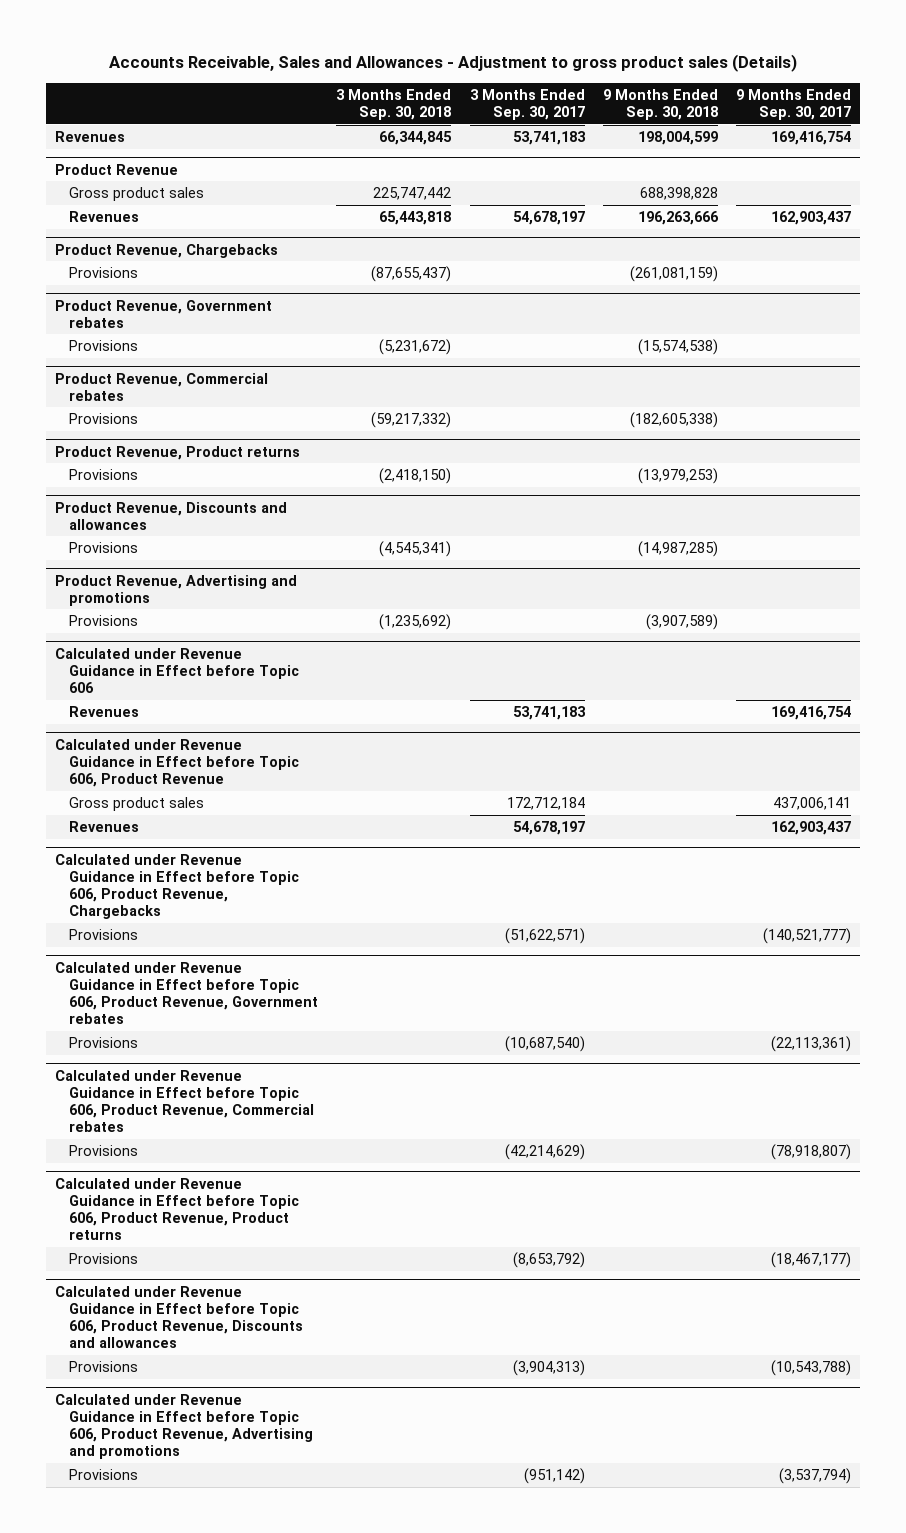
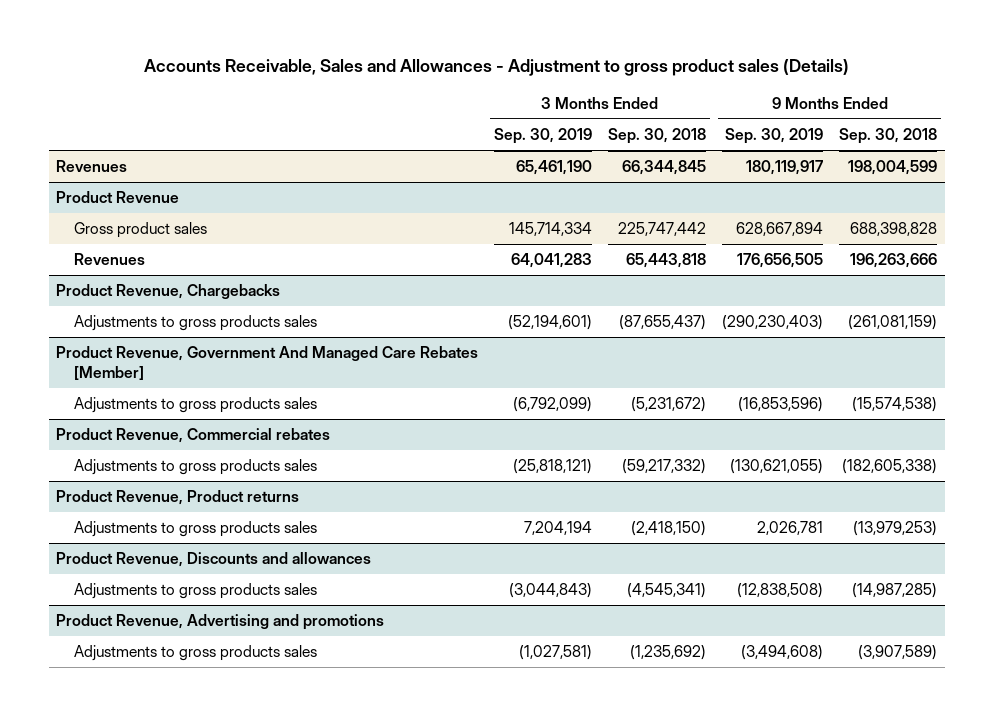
[469,88,585,121] 3 Months Ended Sep. 30, 2017 -> none
[736,88,852,121] 9 Months Ended Sep. 30, 2017 -> none
none -> [494,128,593,145] Sep. 30, 2019
none -> [725,128,824,145] Sep. 30, 2019
[69,266,139,278] Provisions -> [74,315,318,332] Adjustments to gross products sales
[54,299,272,328] Product Revenue, Government rebates -> [56,346,479,380] Product Revenue, Government And Managed Care Rebates [Member]
[69,339,139,351] Provisions -> [74,397,318,414] Adjustments to gross products sales
[69,412,139,424] Provisions -> [74,459,318,476] Adjustments to gross products sales
[69,468,139,480] Provisions -> [74,521,318,538] Adjustments to gross products sales
[69,541,139,553] Provisions -> [74,583,318,600] Adjustments to gross products sales
[54,647,300,694] Calculated under Revenue Guidance in Effect before Topic 606 -> none
[69,705,140,717] Revenues -> none
[54,738,300,788] Calculated under Revenue Guidance in Effect before Topic 606, Product Revenue -> none
[69,796,205,811] Gross product sales -> none
[69,820,140,832] Revenues -> none
[54,853,300,920] Calculated under Revenue Guidance in Effect before Topic 606, Product Revenue, Chargebacks -> none
[69,928,139,940] Provisions -> none
[54,961,319,1025] Calculated under Revenue Guidance in Effect before Topic 606, Product Revenue, Government rebates -> none
[69,1036,139,1048] Provisions -> none
[54,1069,315,1133] Calculated under Revenue Guidance in Effect before Topic 606, Product Revenue, Commercial rebates -> none
[69,1144,139,1156] Provisions -> none
[54,1177,300,1241] Calculated under Revenue Guidance in Effect before Topic 606, Product Revenue, Product returns -> none
[69,1252,139,1264] Provisions -> none
[54,1285,304,1349] Calculated under Revenue Guidance in Effect before Topic 606, Product Revenue, Discounts and allowances -> none
[69,1360,139,1372] Provisions -> none
[54,1393,314,1460] Calculated under Revenue Guidance in Effect before Topic 606, Product Revenue, Advertising and promotions -> none
[69,1468,139,1480] Provisions -> none
[69,614,139,626] Provisions -> [74,645,318,662] Adjustments to gross products sales

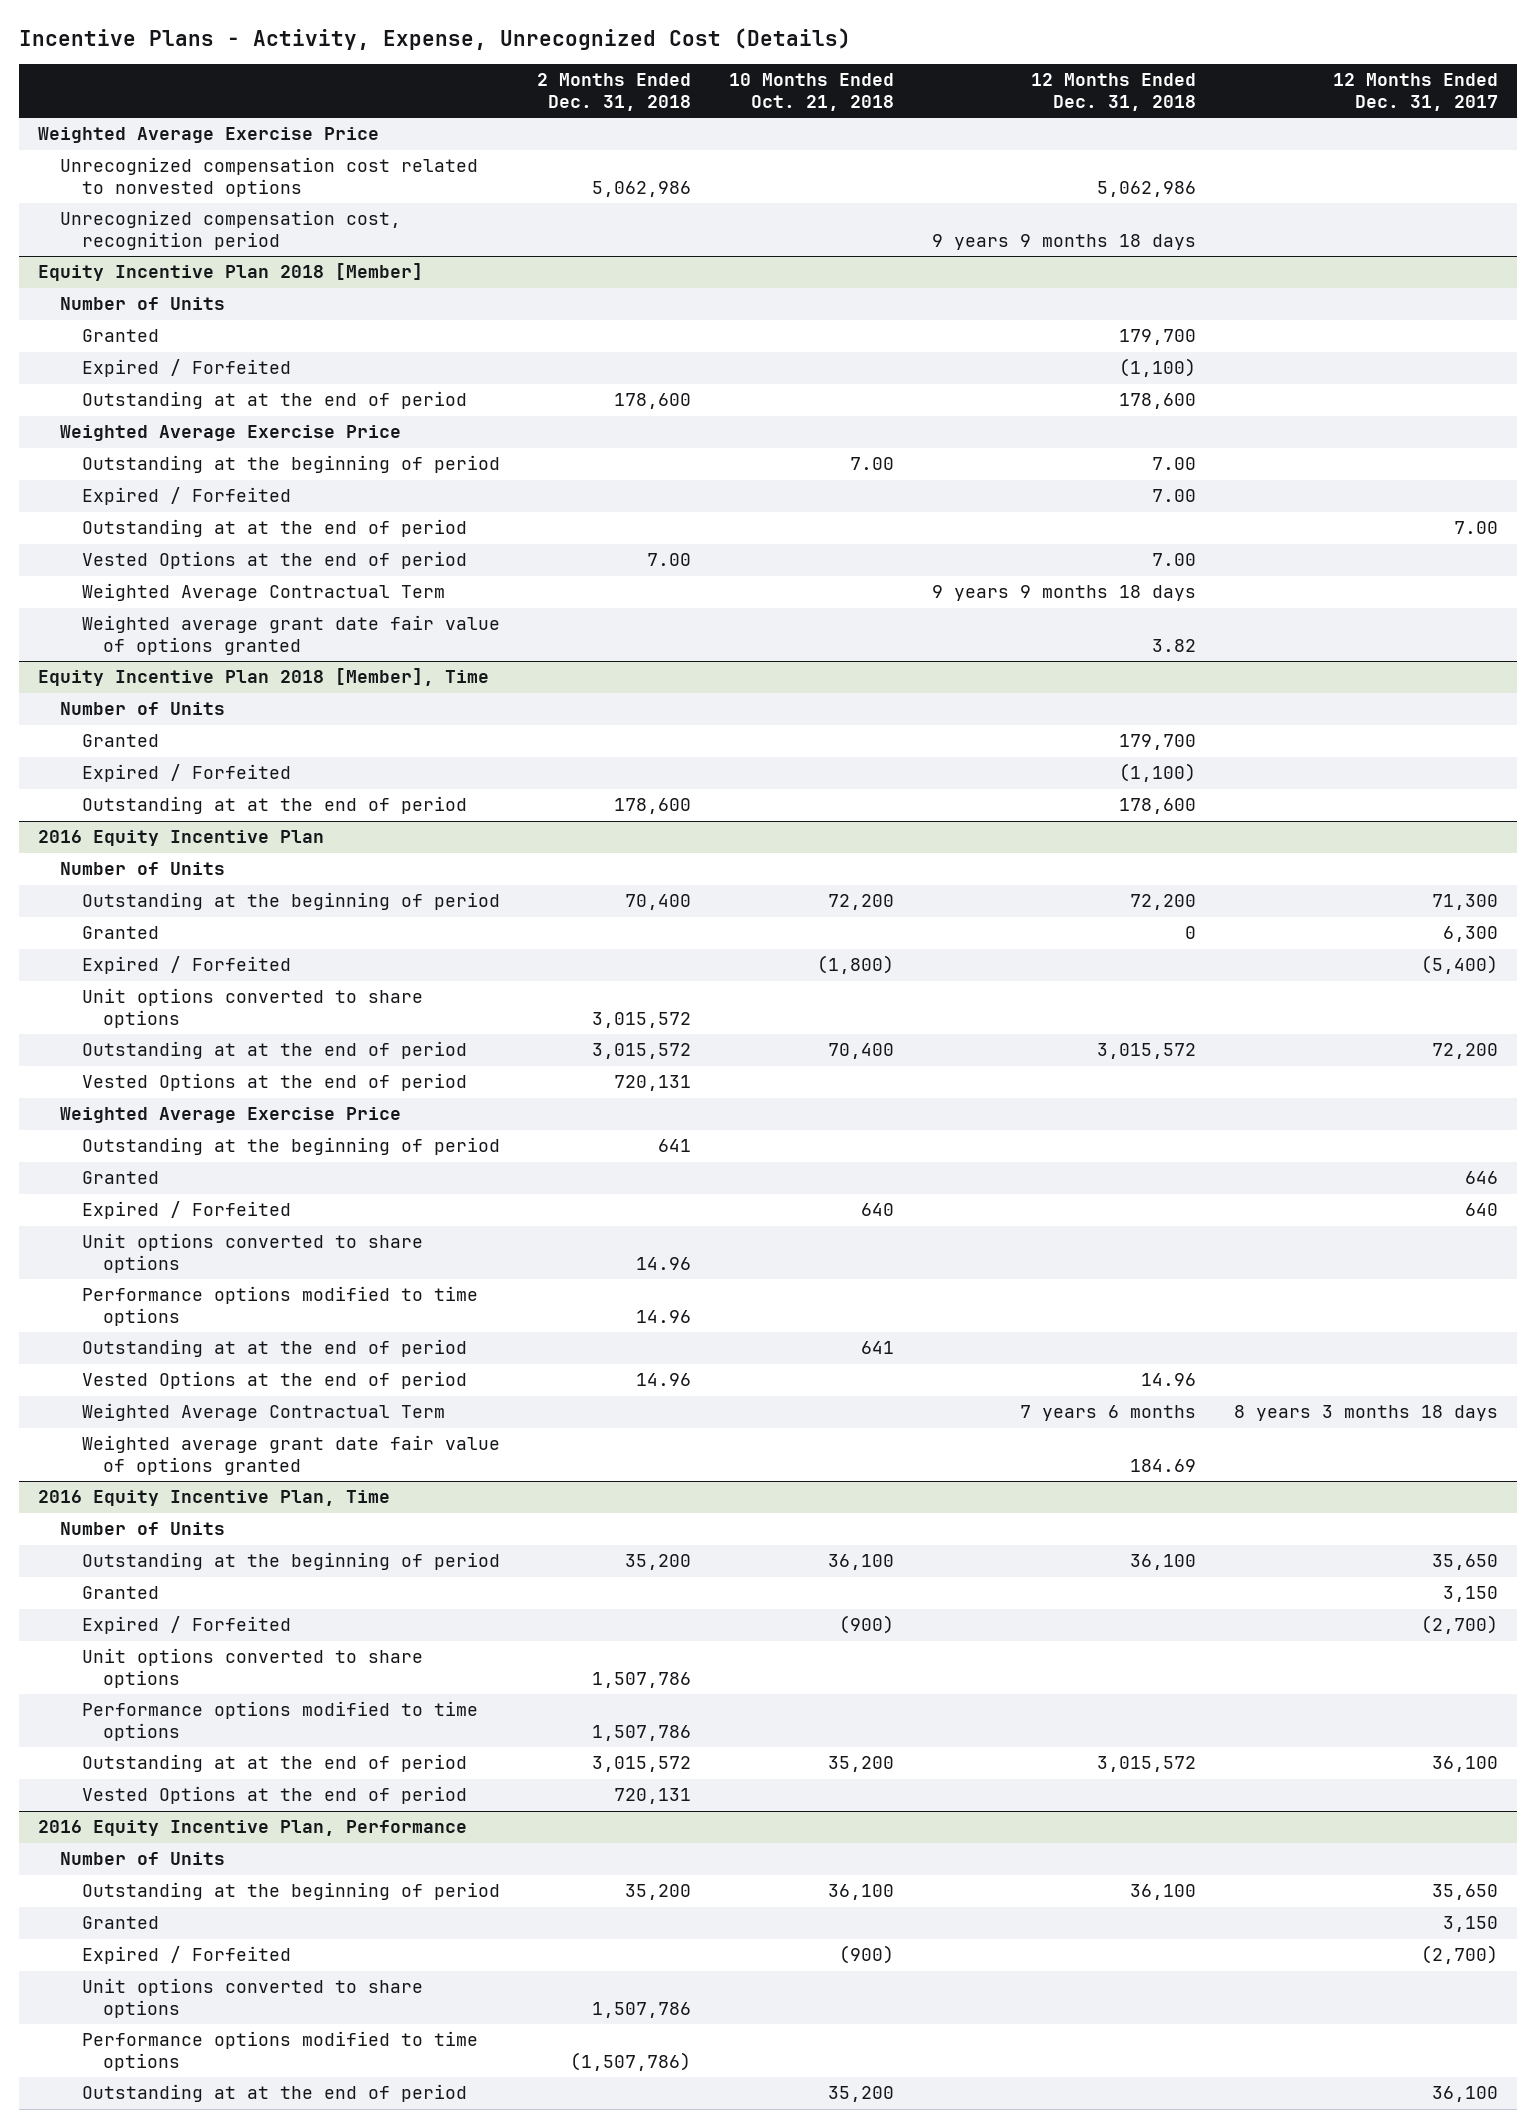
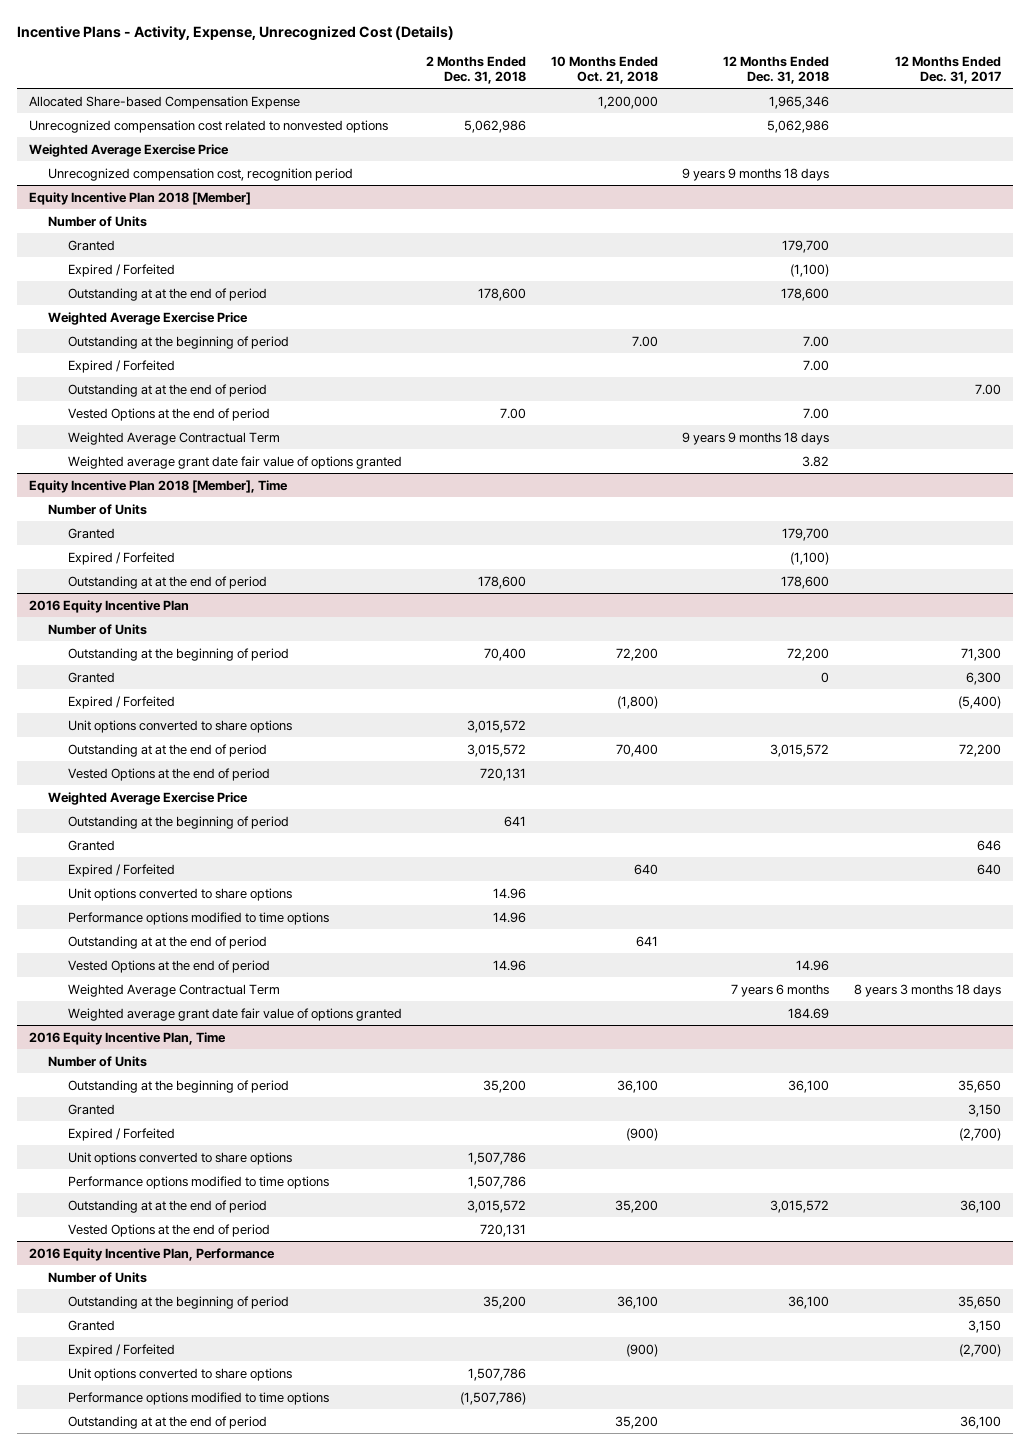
none -> [29,95,301,109] Allocated Share-based Compensation Expense
[37,127,379,144] Weighted Average Exercise Price -> [29,143,230,157] Weighted Average Exercise Price

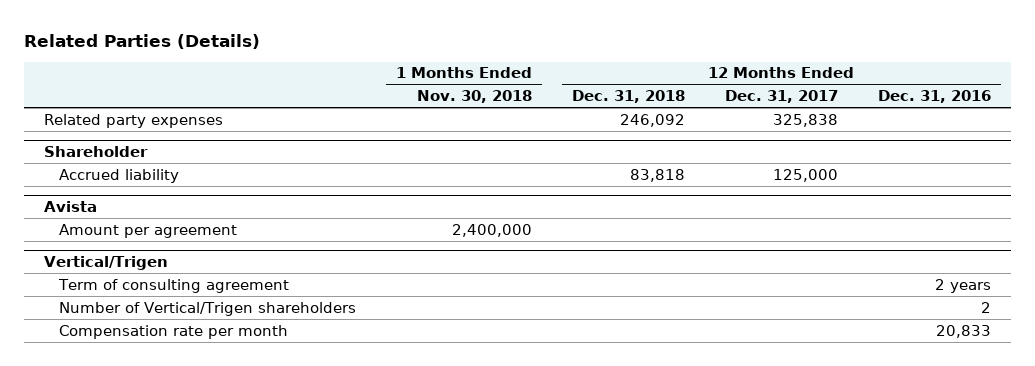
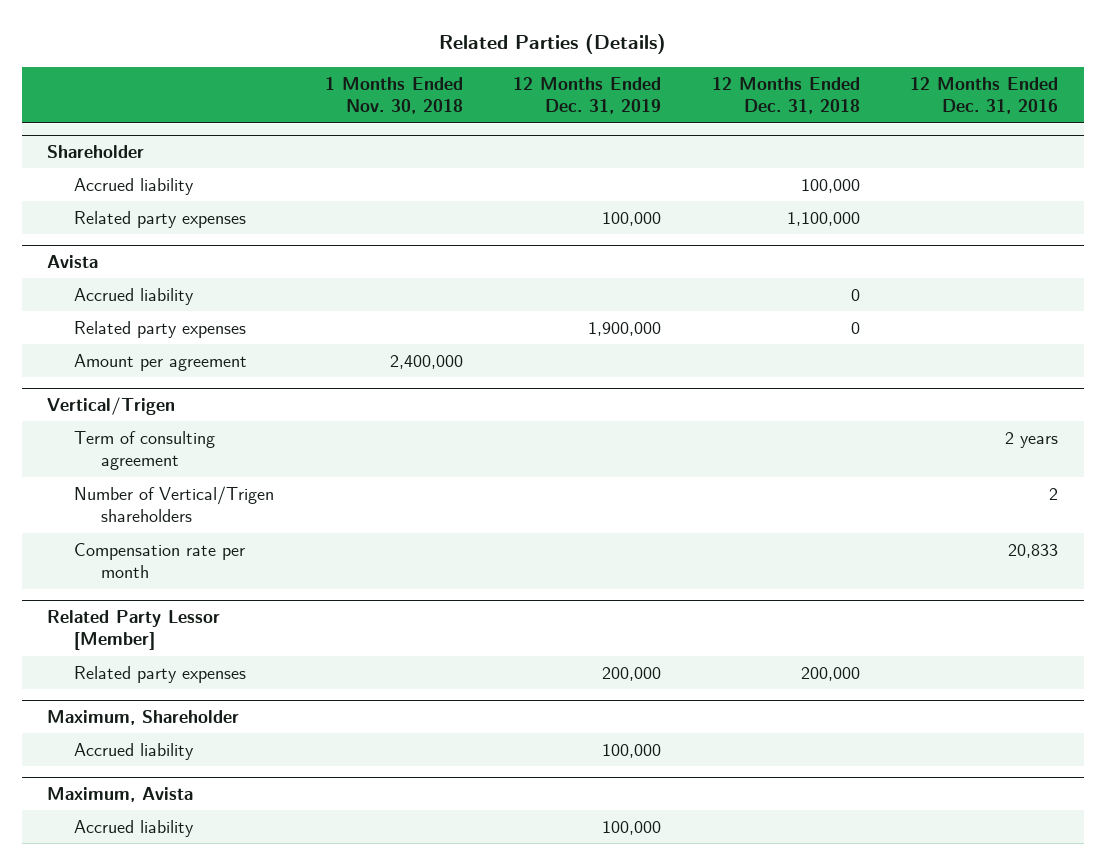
[724,90,838,104] Dec. 31, 2017 -> none
none -> [513,76,662,115] 12 Months Ended Dec. 31, 2019
[43,113,223,128] Related party expenses -> none
[629,168,685,182] 83,818 -> [800,178,860,193] 100,000
none -> [74,210,247,228] Related party expenses
none -> [74,287,195,305] Accrued liability
none -> [74,320,247,338] Related party expenses
none -> [47,609,221,651] Related Party Lessor [Member]
none -> [74,665,247,683] Related party expenses
none -> [47,709,240,725] Maximum, Shareholder
none -> [74,742,195,760] Accrued liability
none -> [47,786,194,802] Maximum, Avista
none -> [74,819,195,837] Accrued liability

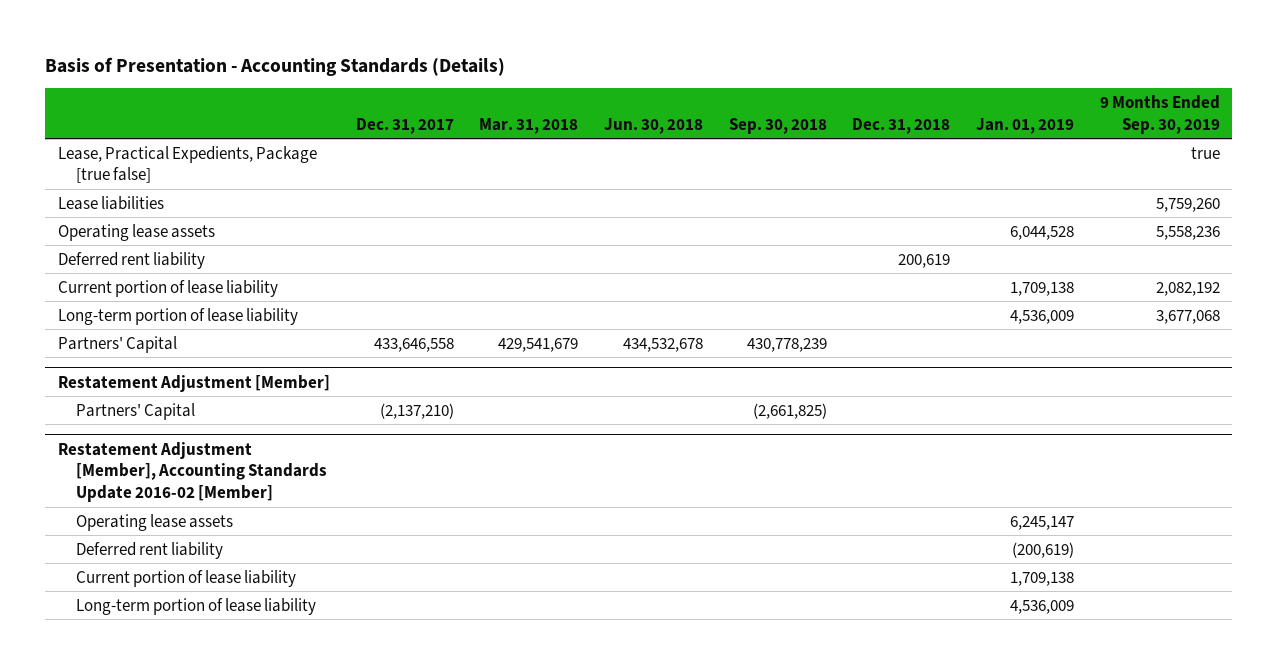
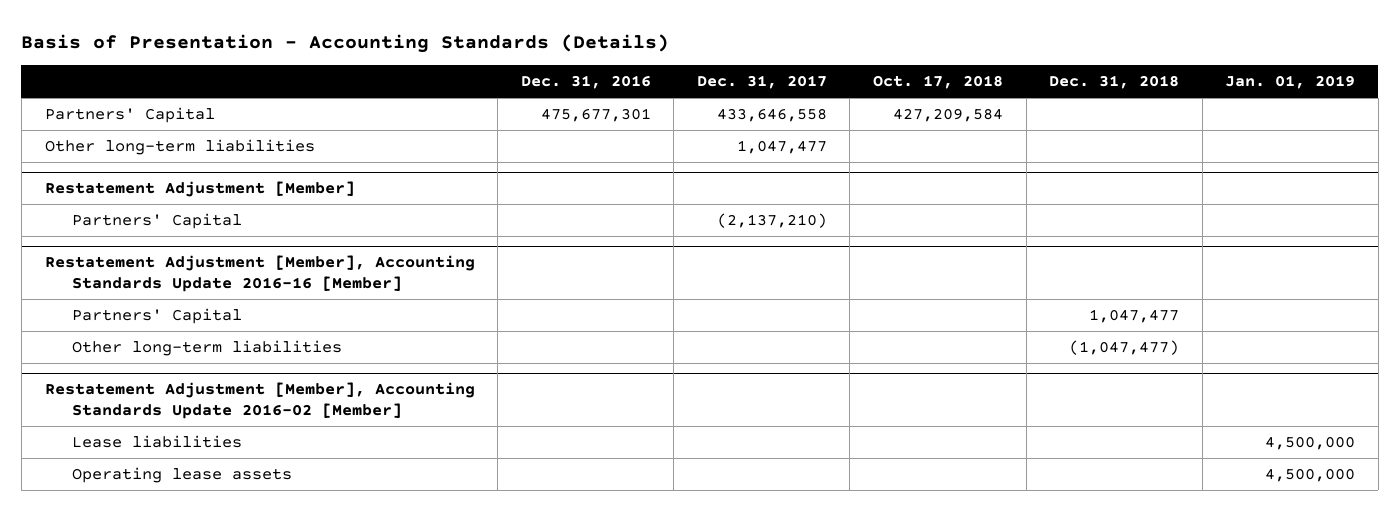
[479,117,579,134] Mar. 31, 2018 -> none
[604,117,704,134] Jun. 30, 2018 -> none
[728,117,827,134] Sep. 30, 2018 -> none
[1099,94,1220,134] 9 Months Ended Sep. 30, 2019 -> none
none -> [520,75,651,90] Dec. 31, 2016
none -> [873,75,1004,90] Oct. 17, 2018
[58,145,318,184] Lease, Practical Expedients, Package [true false] -> none
[58,195,165,210] Lease liabilities -> none
[58,223,216,241] Operating lease assets -> none
[58,251,206,269] Deferred rent liability -> none
[58,279,279,297] Current portion of lease liability -> none
[58,307,299,325] Long-term portion of lease liability -> none
none -> [44,138,315,155] Other long-term liabilities
none -> [44,255,475,293] Restatement Adjustment [Member], Accounting Standards Update 2016-16 [Member]
none -> [71,307,242,324] Partners' Capital
none -> [71,339,342,356] Other long-term liabilities
[75,541,223,559] Deferred rent liability -> none
[75,569,296,587] Current portion of lease liability -> none
[75,597,316,615] Long-term portion of lease liability -> none
none -> [71,434,242,448] Lease liabilities
[1009,515,1074,530] 6,245,147 -> [1265,467,1356,482] 4,500,000

